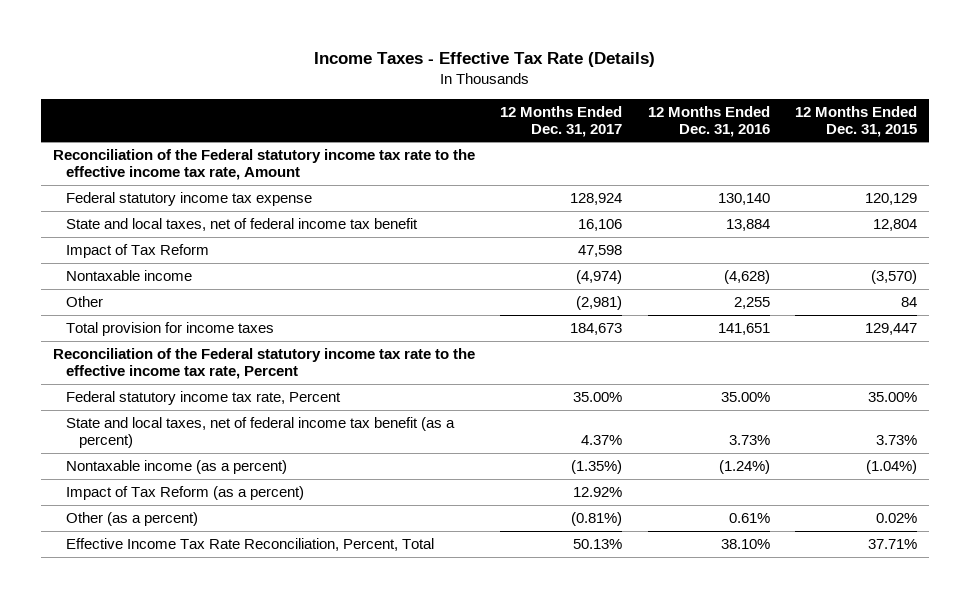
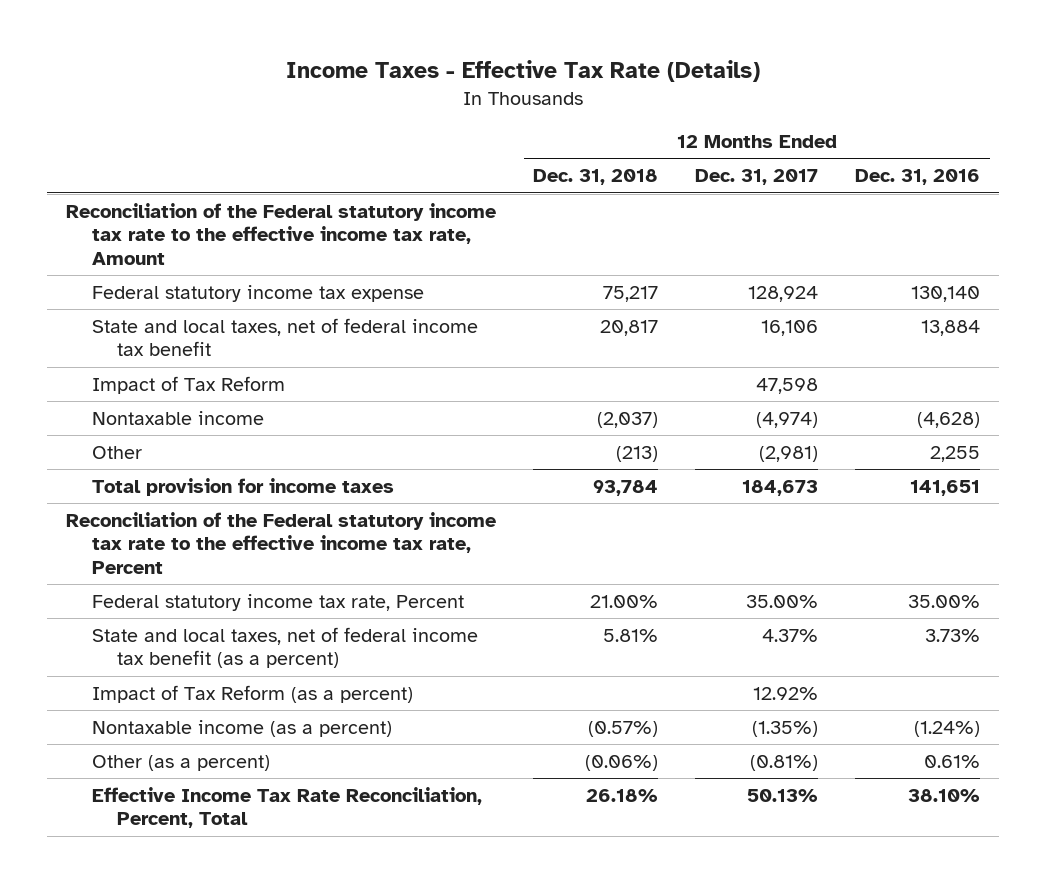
[794,105,917,137] 12 Months Ended Dec. 31, 2015 -> none
none -> [533,169,659,186] Dec. 31, 2018
[66,460,288,475] Nontaxable income (as a percent) -> [91,719,392,737] Nontaxable income (as a percent)

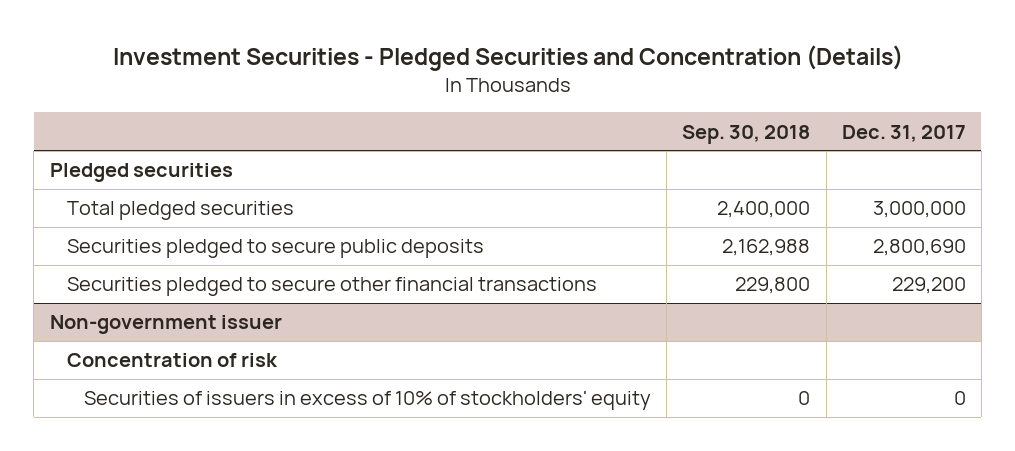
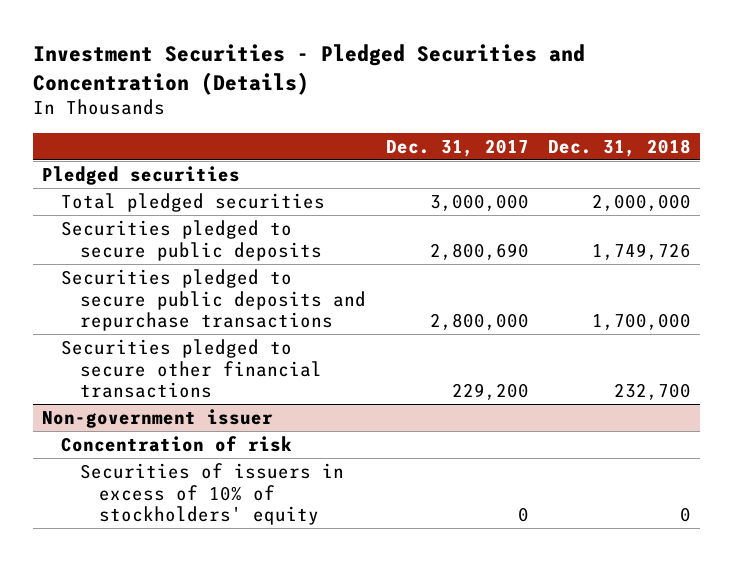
[682,124,811,144] Sep. 30, 2018 -> none
none -> [547,138,691,157] Dec. 31, 2018
none -> [61,268,367,332] Securities pledged to secure public deposits and repurchase transactions

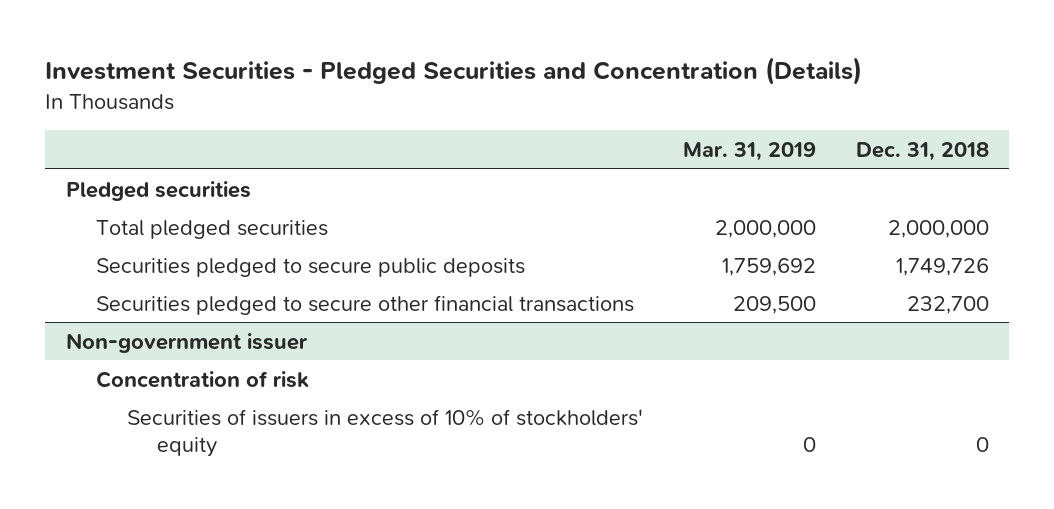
[385,138,529,157] Dec. 31, 2017 -> none
none -> [682,141,816,161] Mar. 31, 2019
[61,268,367,332] Securities pledged to secure public deposits and repurchase transactions -> none

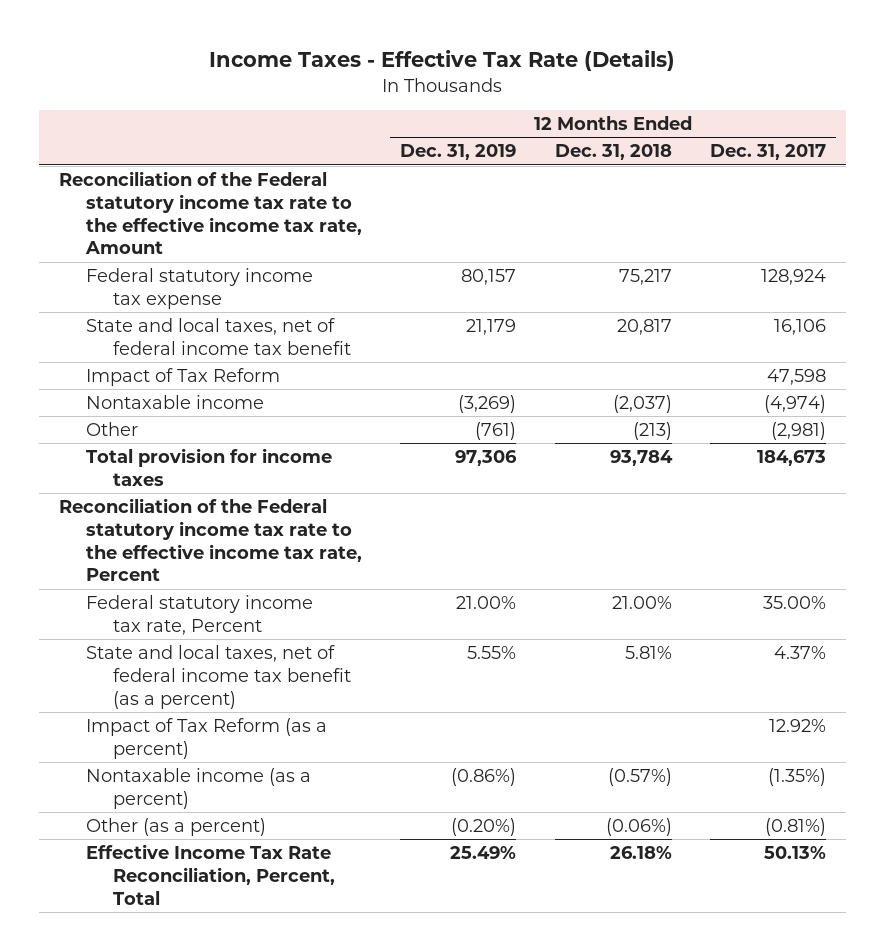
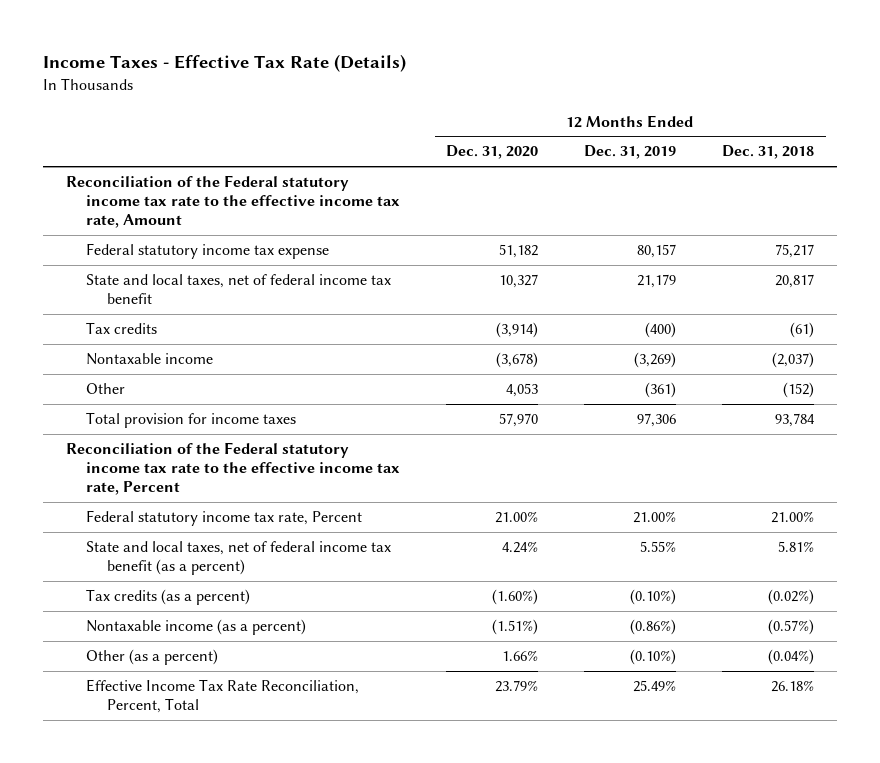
[710,144,827,161] Dec. 31, 2017 -> none
none -> [446,145,539,160] Dec. 31, 2020
[85,368,280,387] Impact of Tax Reform -> none
none -> [86,322,158,335] Tax credits
[475,422,517,441] (761) -> [645,382,677,399] (361)
[632,422,672,441] (213) -> [783,382,815,399] (152)
[85,718,327,759] Impact of Tax Reform (as a percent) -> none
none -> [86,589,251,606] Tax credits (as a percent)
[451,818,517,837] (0.20%) -> [630,649,677,666] (0.10%)
[605,818,672,837] (0.06%) -> [768,649,815,666] (0.04%)

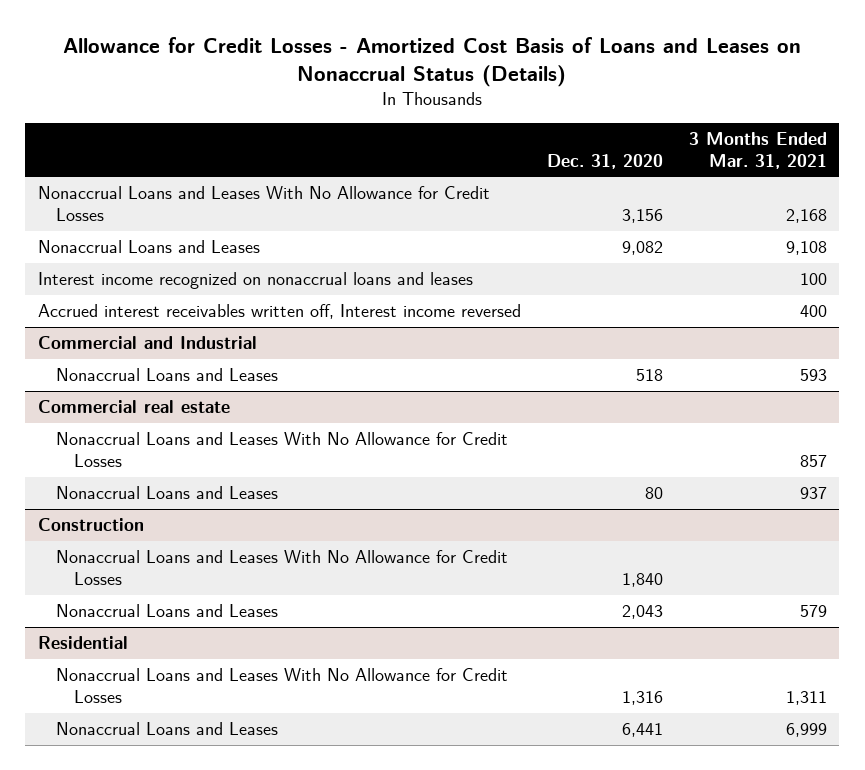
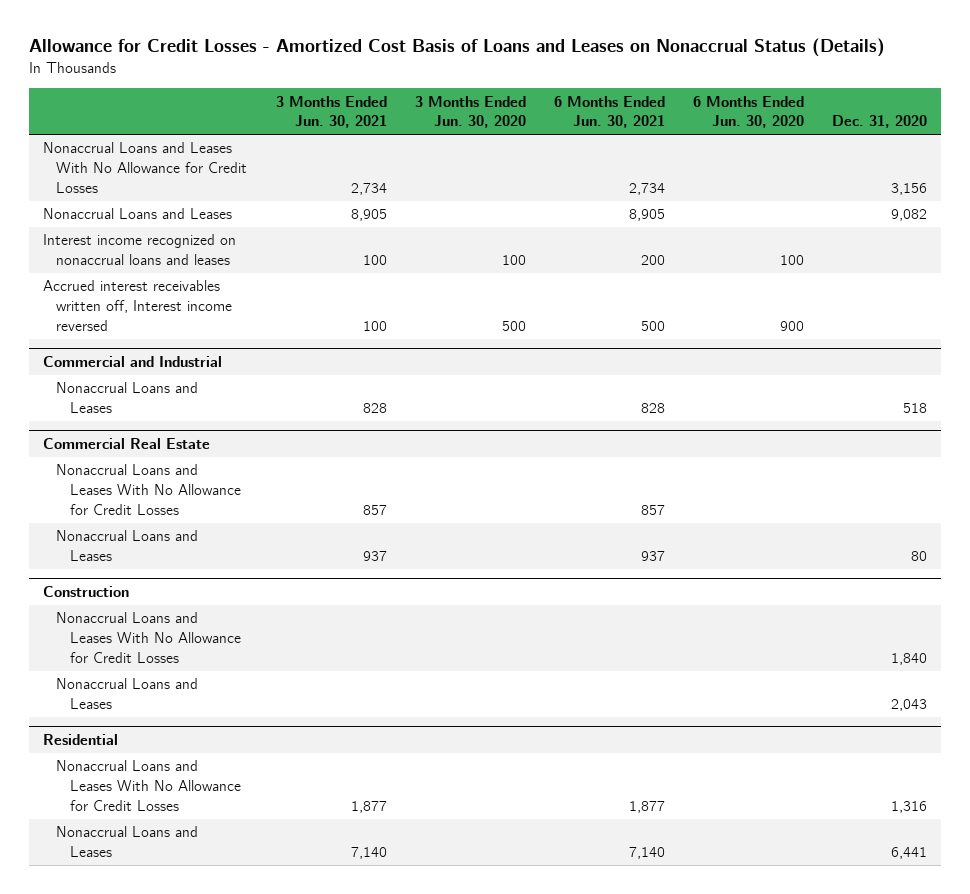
[688,132,827,169] 3 Months Ended Mar. 31, 2021 -> none
none -> [275,95,387,129] 3 Months Ended Jun. 30, 2021
none -> [414,95,526,129] 3 Months Ended Jun. 30, 2020
none -> [553,95,665,129] 6 Months Ended Jun. 30, 2021
none -> [693,95,805,129] 6 Months Ended Jun. 30, 2020
[38,400,231,414] Commercial real estate -> [42,438,210,450] Commercial Real Estate

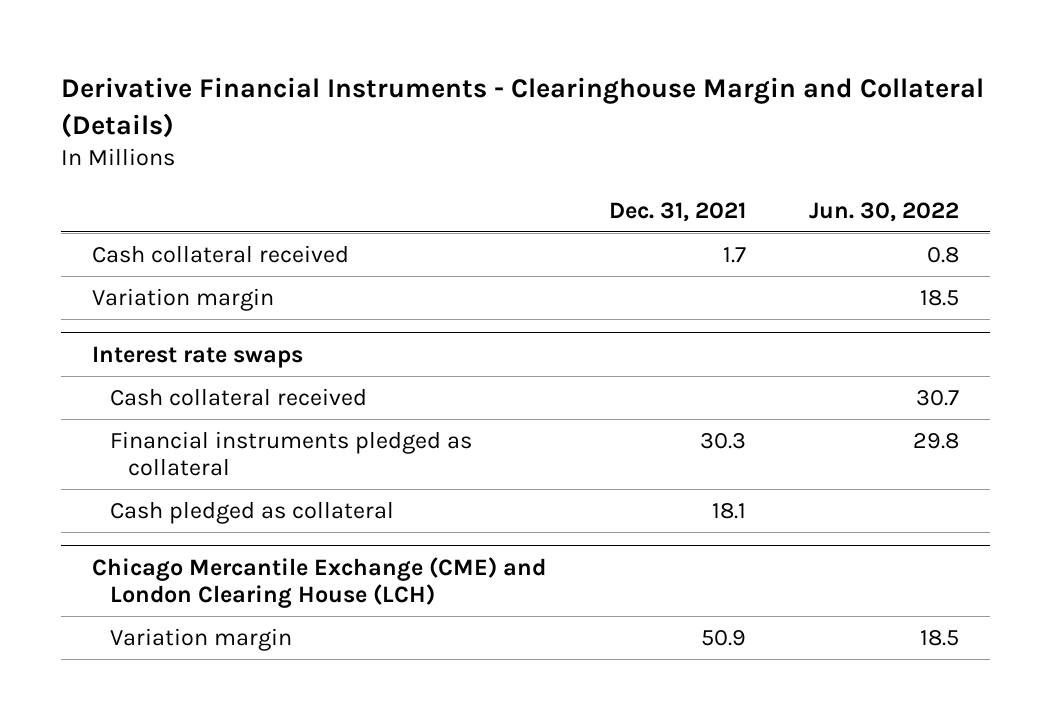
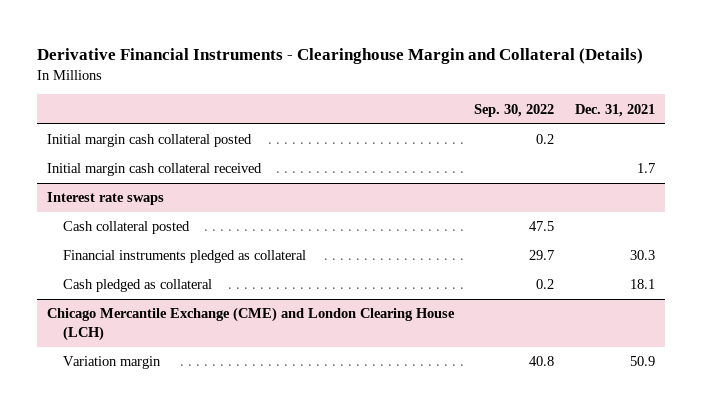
[808,201,959,222] Jun. 30, 2022 -> none
none -> [474,103,555,117] Sep. 30, 2022
[92,288,275,312] Variation margin -> none
none -> [47,134,253,148] Initial margin cash collateral posted
[92,245,350,264] Cash collateral received -> [47,163,263,177] Initial margin cash collateral received
[110,388,368,407] Cash collateral received -> [62,221,190,235] Cash collateral posted

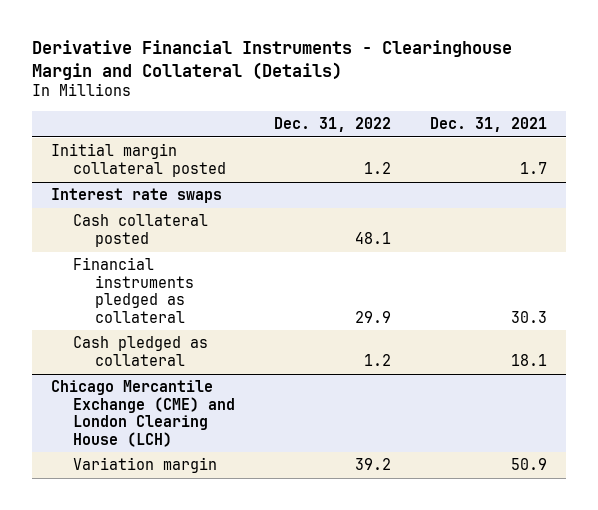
[474,103,555,117] Sep. 30, 2022 -> none
none -> [273,117,391,133] Dec. 31, 2022
[47,134,253,148] Initial margin cash collateral posted -> none
[47,163,263,177] Initial margin cash collateral received -> [51,143,226,177] Initial margin collateral posted

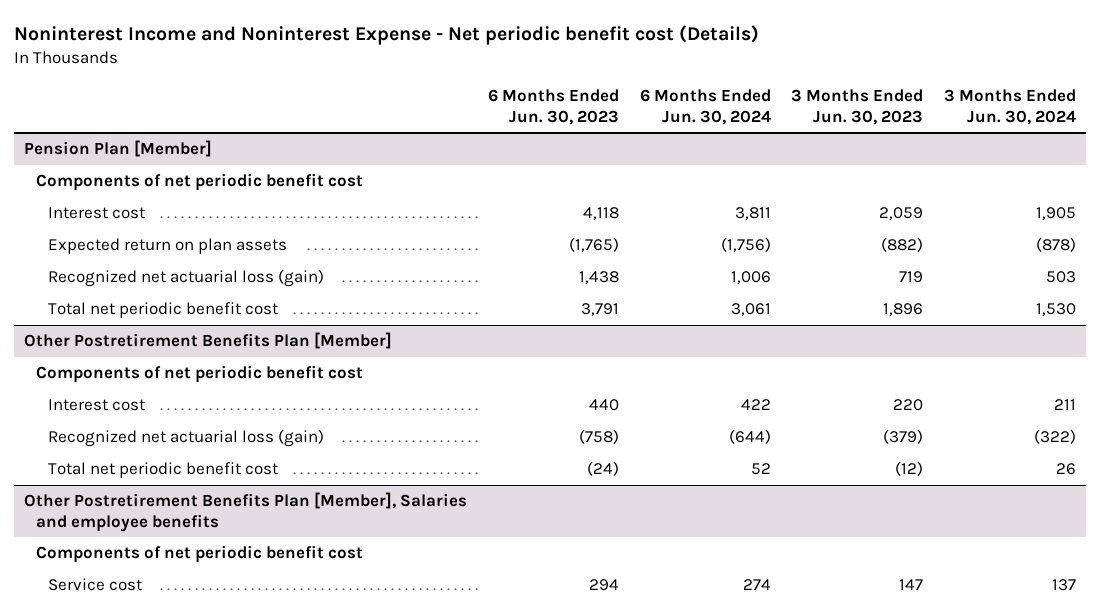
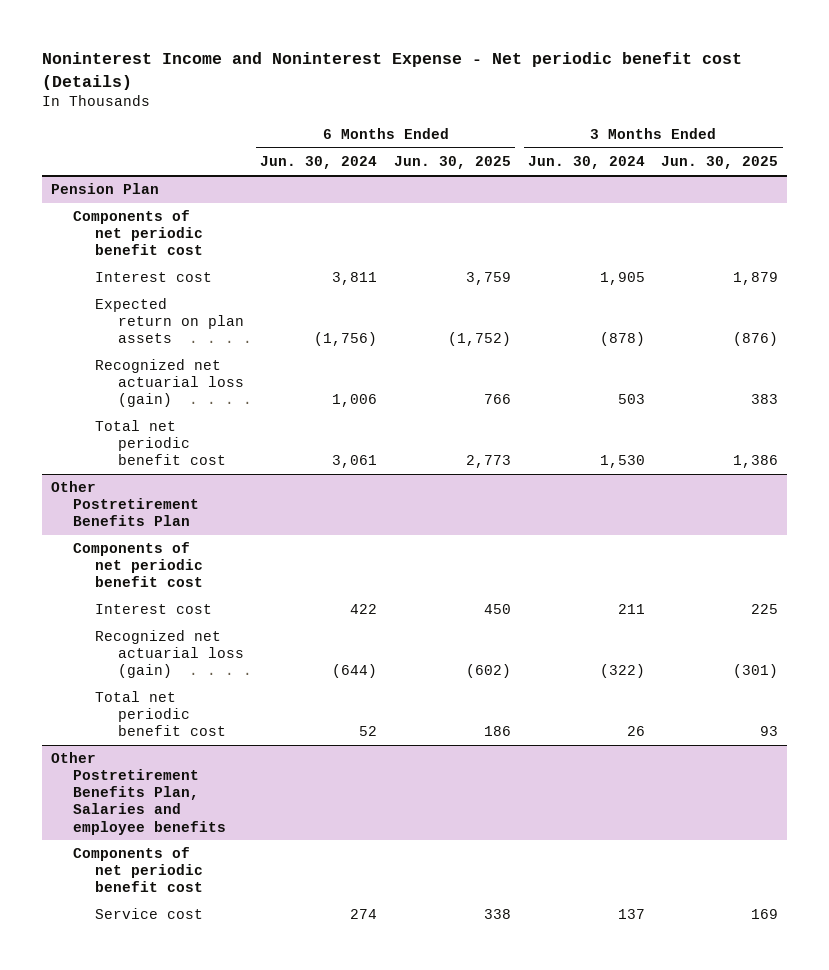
[487,89,619,125] 6 Months Ended Jun. 30, 2023 -> none
[791,89,924,125] 3 Months Ended Jun. 30, 2023 -> none
none -> [394,156,512,170] Jun. 30, 2025
none -> [661,156,779,170] Jun. 30, 2025
[24,140,213,158] Pension Plan [Member] -> [50,183,159,195] Pension Plan
[24,332,393,350] Other Postretirement Benefits Plan [Member] -> [50,481,199,527] Other Postretirement Benefits Plan
[24,492,468,532] Other Postretirement Benefits Plan [Member], Salaries and employee benefits -> [50,752,226,835] Other Postretirement Benefits Plan, Salaries and employee benefits

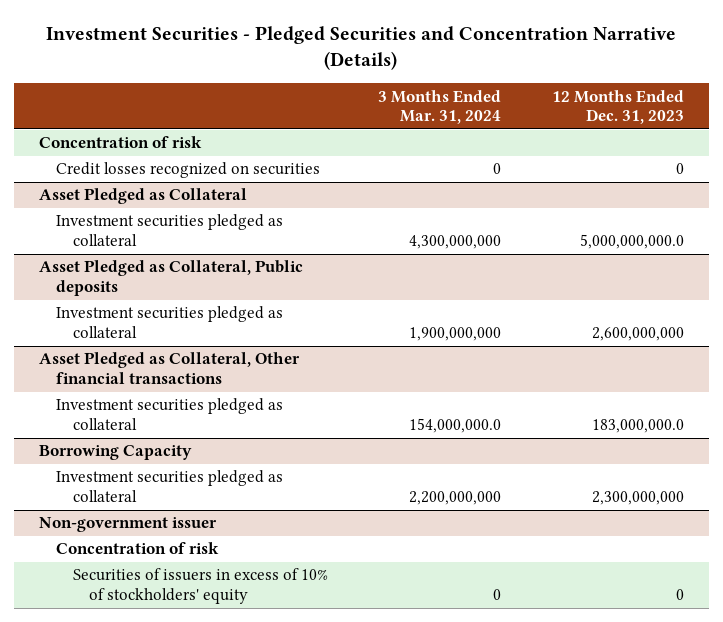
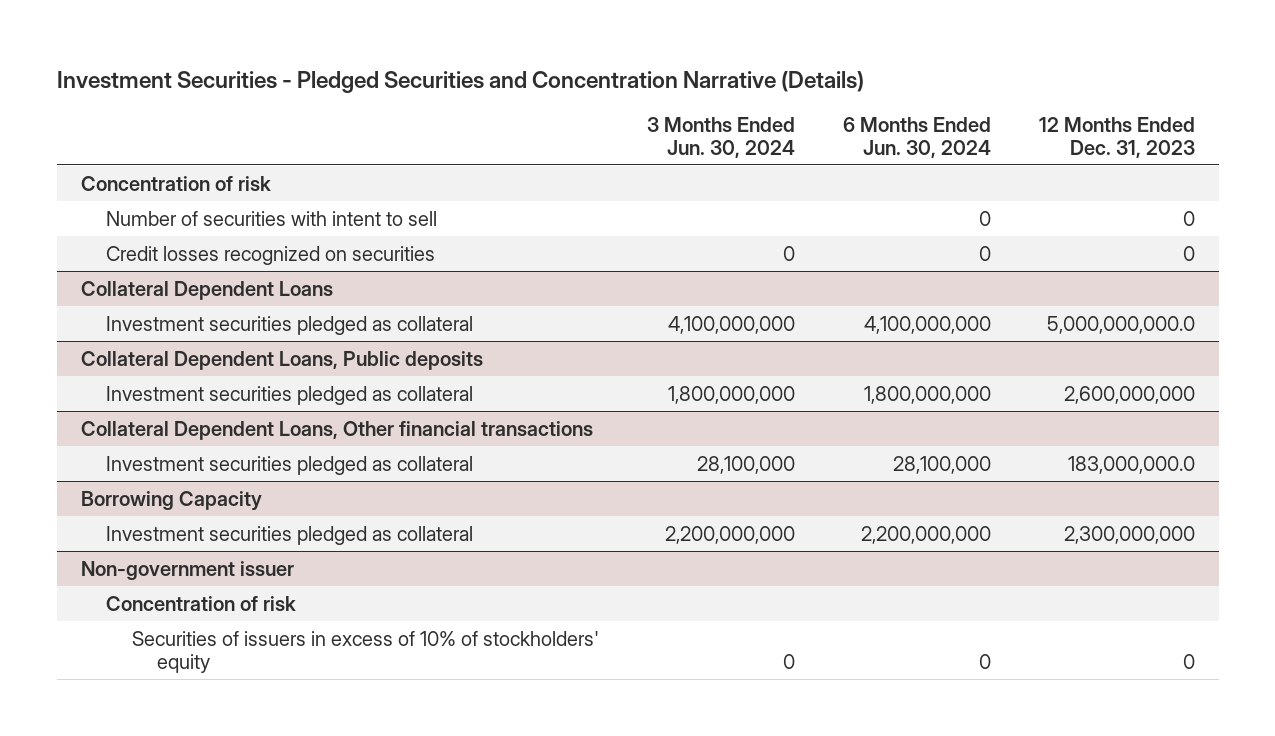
[378,89,502,125] 3 Months Ended Mar. 31, 2024 -> none
none -> [646,116,795,158] 3 Months Ended Jun. 30, 2024
none -> [842,116,991,158] 6 Months Ended Jun. 30, 2024
none -> [106,210,438,226] Number of securities with intent to sell
[39,188,248,205] Asset Pledged as Collateral -> [80,280,333,300] Collateral Dependent Loans
[39,260,304,297] Asset Pledged as Collateral, Public deposits -> none
none -> [80,350,483,370] Collateral Dependent Loans, Public deposits
[39,352,301,385] Asset Pledged as Collateral, Other financial transactions -> none
none -> [80,420,593,440] Collateral Dependent Loans, Other financial transactions

